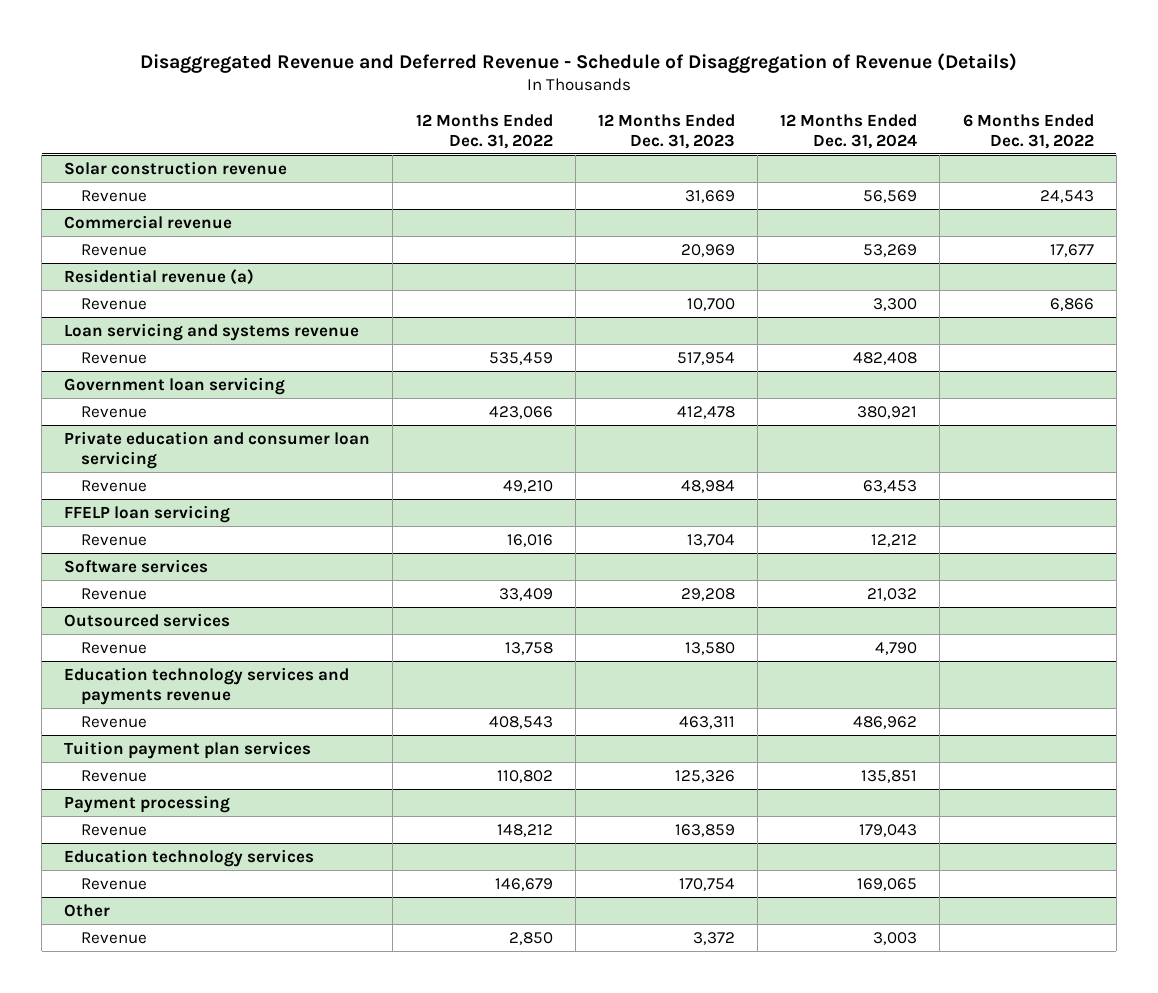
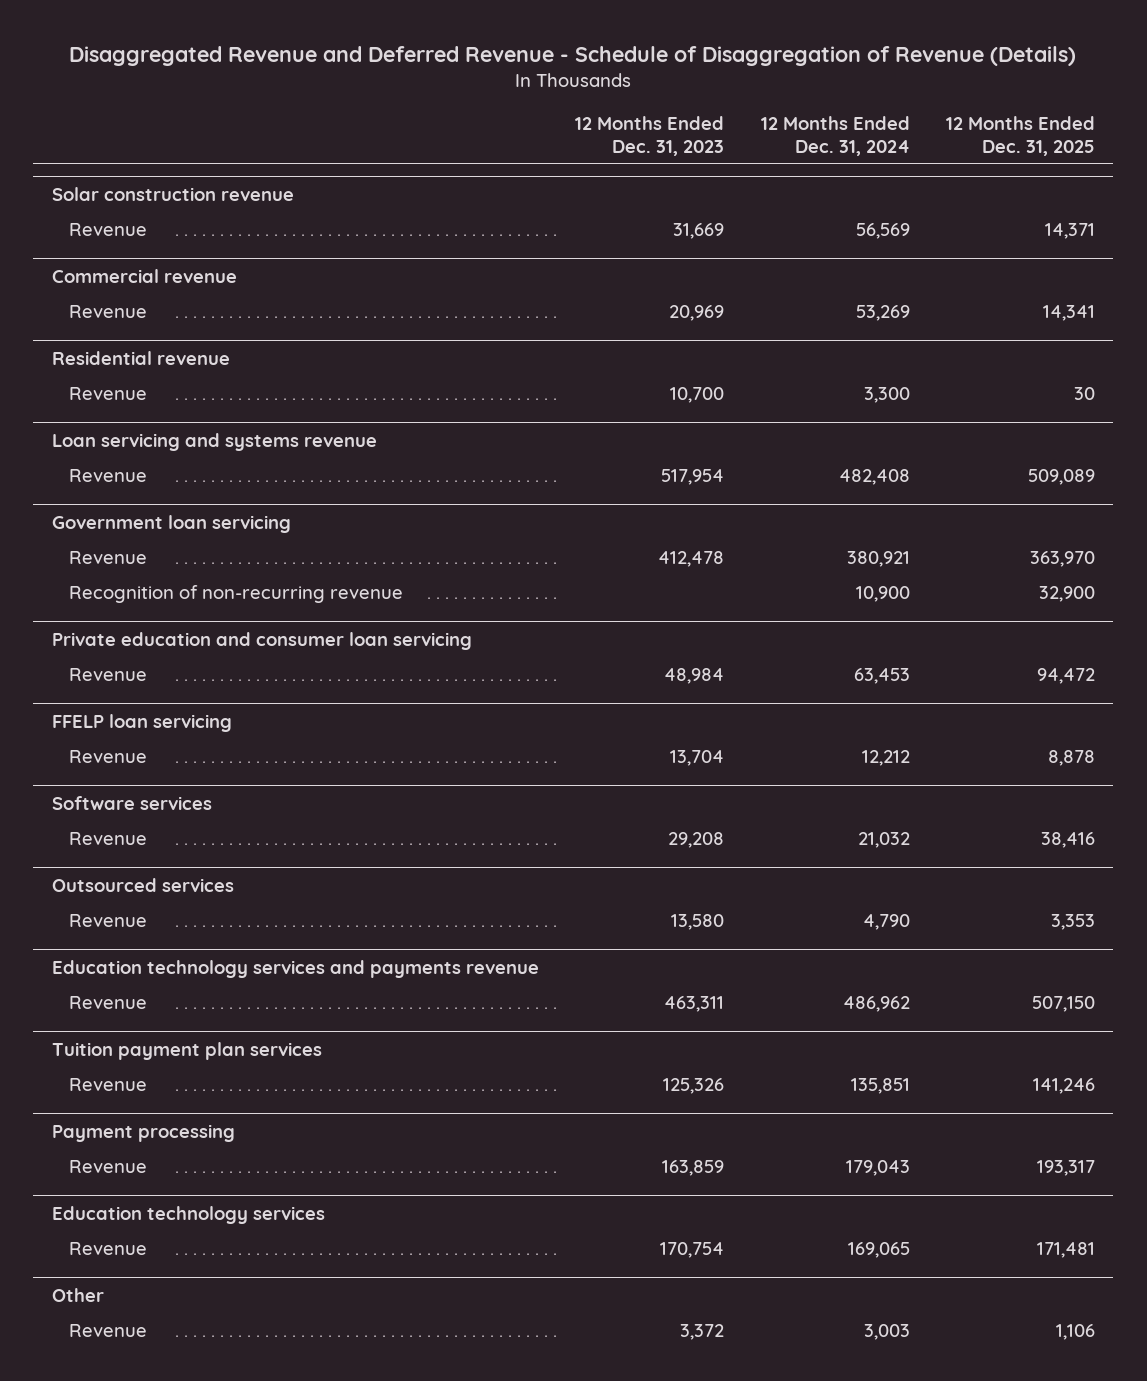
[415,113,553,149] 12 Months Ended Dec. 31, 2022 -> none
[962,113,1094,149] 6 Months Ended Dec. 31, 2022 -> none
none -> [946,115,1096,156] 12 Months Ended Dec. 31, 2025
[64,268,255,285] Residential revenue (a) -> [51,350,230,365] Residential revenue
none -> [69,585,404,604] Recognition of non-recurring revenue

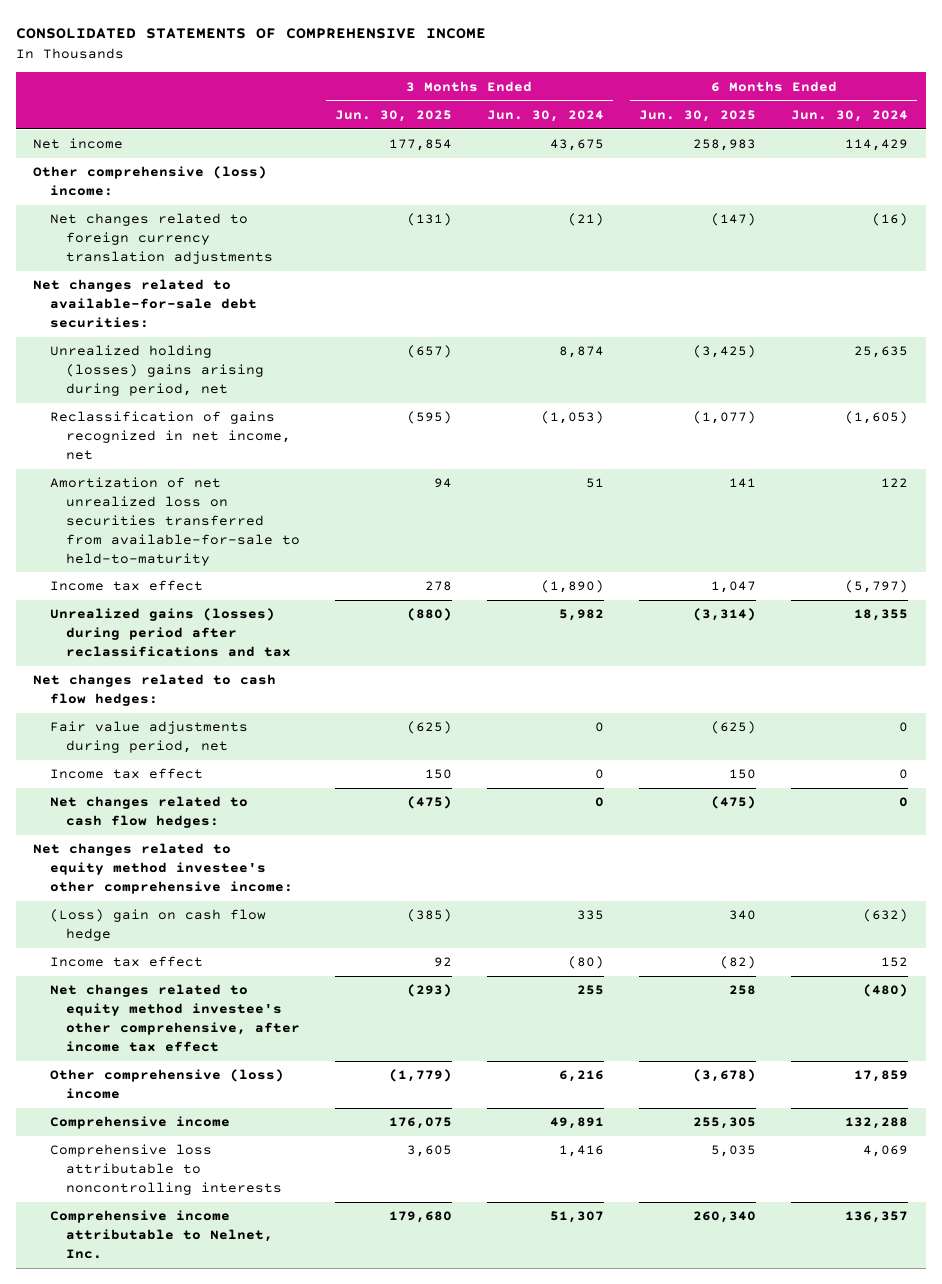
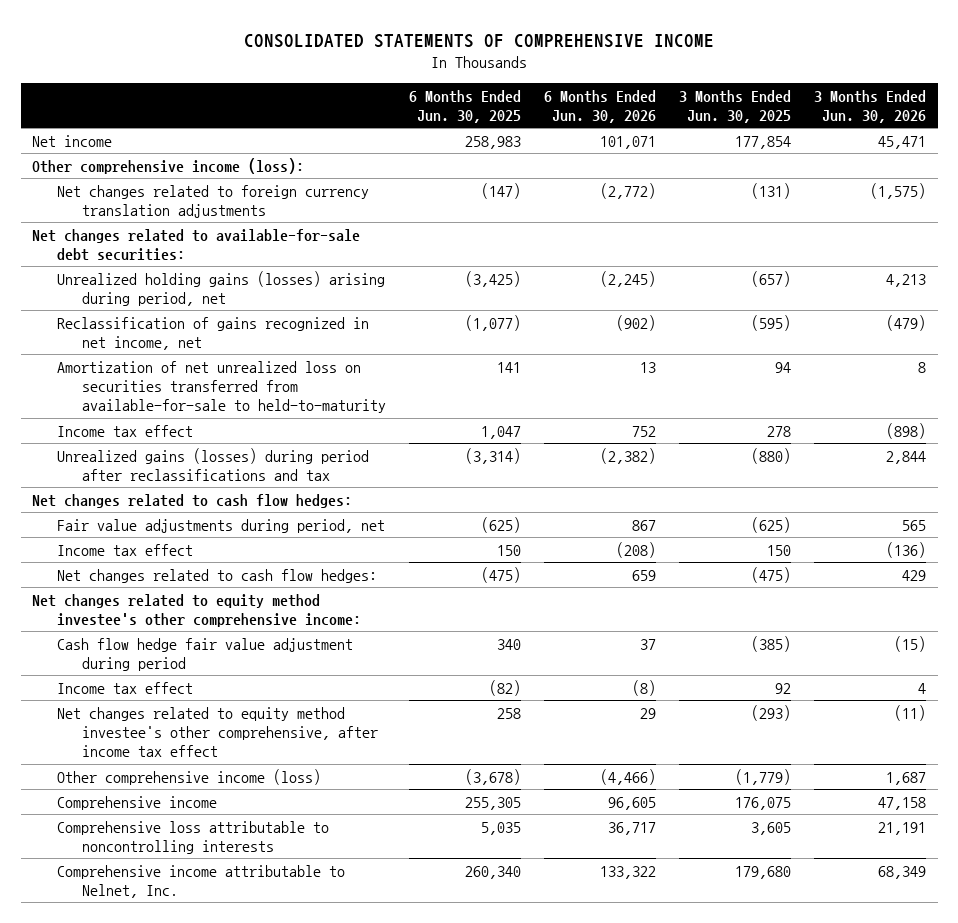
[487,109,605,122] Jun. 30, 2024 -> none
[791,109,909,122] Jun. 30, 2024 -> none
none -> [544,89,657,123] 6 Months Ended Jun. 30, 2026
none -> [814,89,927,123] 3 Months Ended Jun. 30, 2026
[33,166,268,197] Other comprehensive (loss) income: -> [32,157,305,174] Other comprehensive income (loss):
[49,345,264,397] Unrealized holding (losses) gains arising during period, net -> [57,270,386,306] Unrealized holding gains (losses) arising during period, net
[49,909,266,942] (Loss) gain on cash flow hedge -> [57,637,354,671] Cash flow hedge fair value adjustment during period
[49,1069,284,1100] Other comprehensive (loss) income -> [57,768,322,785] Other comprehensive income (loss)

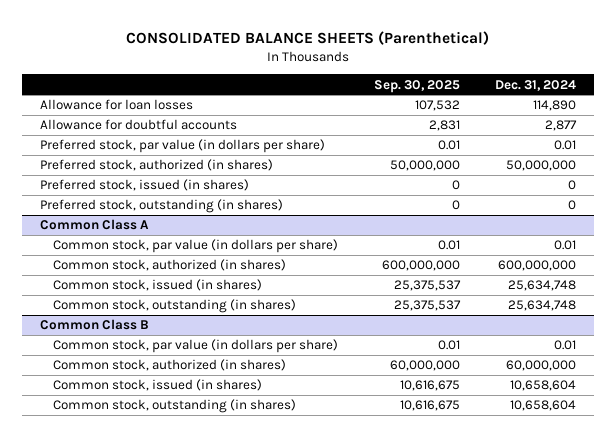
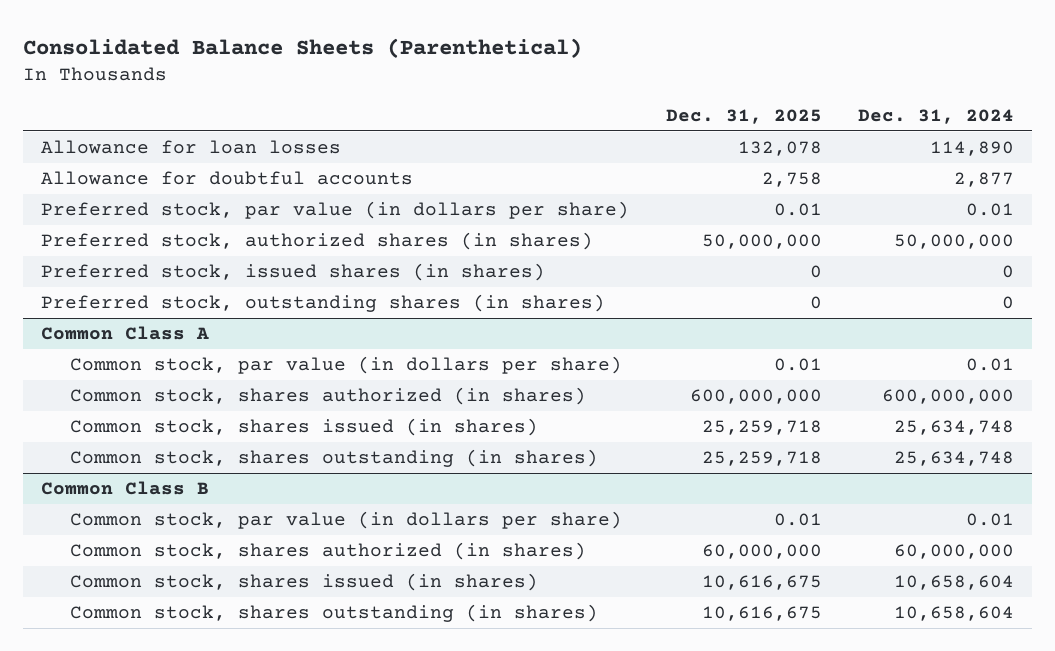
[126,31,490,46] CONSOLIDATED BALANCE SHEETS (Parenthetical) -> [23,37,583,58] Consolidated Balance Sheets (Parenthetical)
[373,79,460,93] Sep. 30, 2025 -> none
none -> [665,108,822,124] Dec. 31, 2025
[40,159,274,172] Preferred stock, authorized (in shares) -> [41,232,594,251] Preferred stock, authorized shares (in shares)
[40,179,250,192] Preferred stock, issued (in shares) -> [41,263,546,282] Preferred stock, issued shares (in shares)
[40,199,284,214] Preferred stock, outstanding (in shares) -> [41,294,606,313] Preferred stock, outstanding shares (in shares)
[52,259,286,272] Common stock, authorized (in shares) -> [69,387,586,406] Common stock, shares authorized (in shares)
[52,279,262,292] Common stock, issued (in shares) -> [69,418,538,437] Common stock, shares issued (in shares)
[52,299,296,314] Common stock, outstanding (in shares) -> [69,449,598,468] Common stock, shares outstanding (in shares)
[52,359,286,372] Common stock, authorized (in shares) -> [69,542,586,561] Common stock, shares authorized (in shares)
[52,379,262,392] Common stock, issued (in shares) -> [69,573,538,592] Common stock, shares issued (in shares)
[52,399,296,414] Common stock, outstanding (in shares) -> [69,604,598,623] Common stock, shares outstanding (in shares)

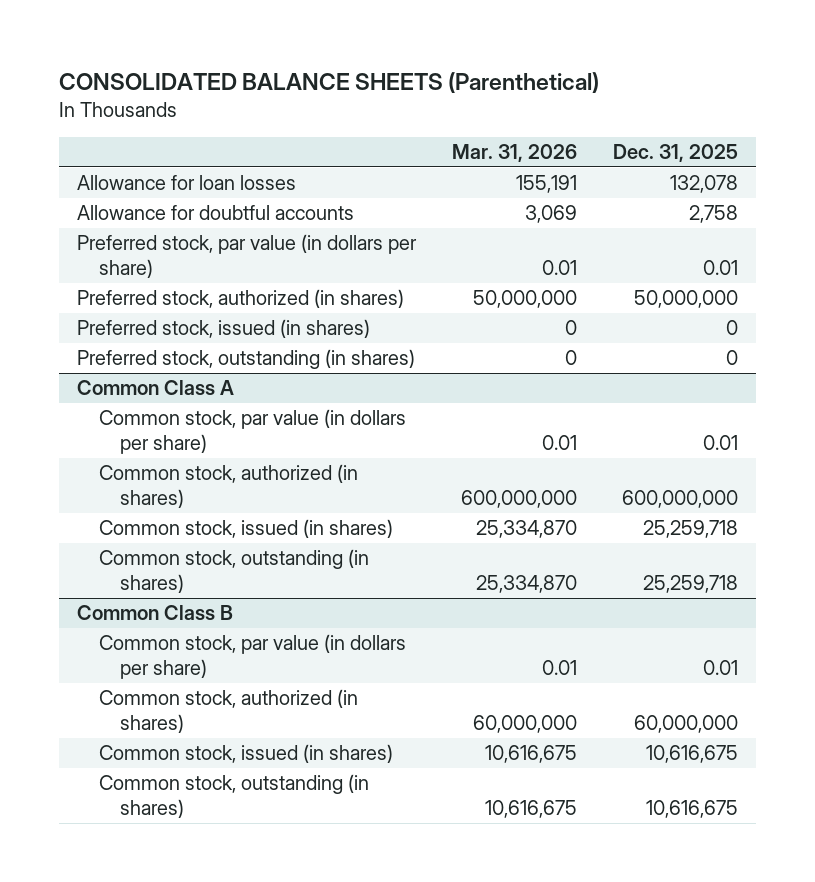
[23,37,583,58] Consolidated Balance Sheets (Parenthetical) -> [58,71,599,93] CONSOLIDATED BALANCE SHEETS (Parenthetical)
[858,108,1015,124] Dec. 31, 2024 -> none
none -> [452,144,578,163] Mar. 31, 2026
[41,232,594,251] Preferred stock, authorized shares (in shares) -> [76,289,404,309] Preferred stock, authorized (in shares)
[41,263,546,282] Preferred stock, issued shares (in shares) -> [76,319,370,339] Preferred stock, issued (in shares)
[41,294,606,313] Preferred stock, outstanding shares (in shares) -> [76,349,415,370] Preferred stock, outstanding (in shares)
[69,387,586,406] Common stock, shares authorized (in shares) -> [98,464,358,509] Common stock, authorized (in shares)
[69,418,538,437] Common stock, shares issued (in shares) -> [98,519,393,539] Common stock, issued (in shares)
[69,449,598,468] Common stock, shares outstanding (in shares) -> [98,549,369,594] Common stock, outstanding (in shares)
[69,542,586,561] Common stock, shares authorized (in shares) -> [98,689,358,734] Common stock, authorized (in shares)
[69,573,538,592] Common stock, shares issued (in shares) -> [98,744,393,764] Common stock, issued (in shares)
[69,604,598,623] Common stock, shares outstanding (in shares) -> [98,774,369,819] Common stock, outstanding (in shares)

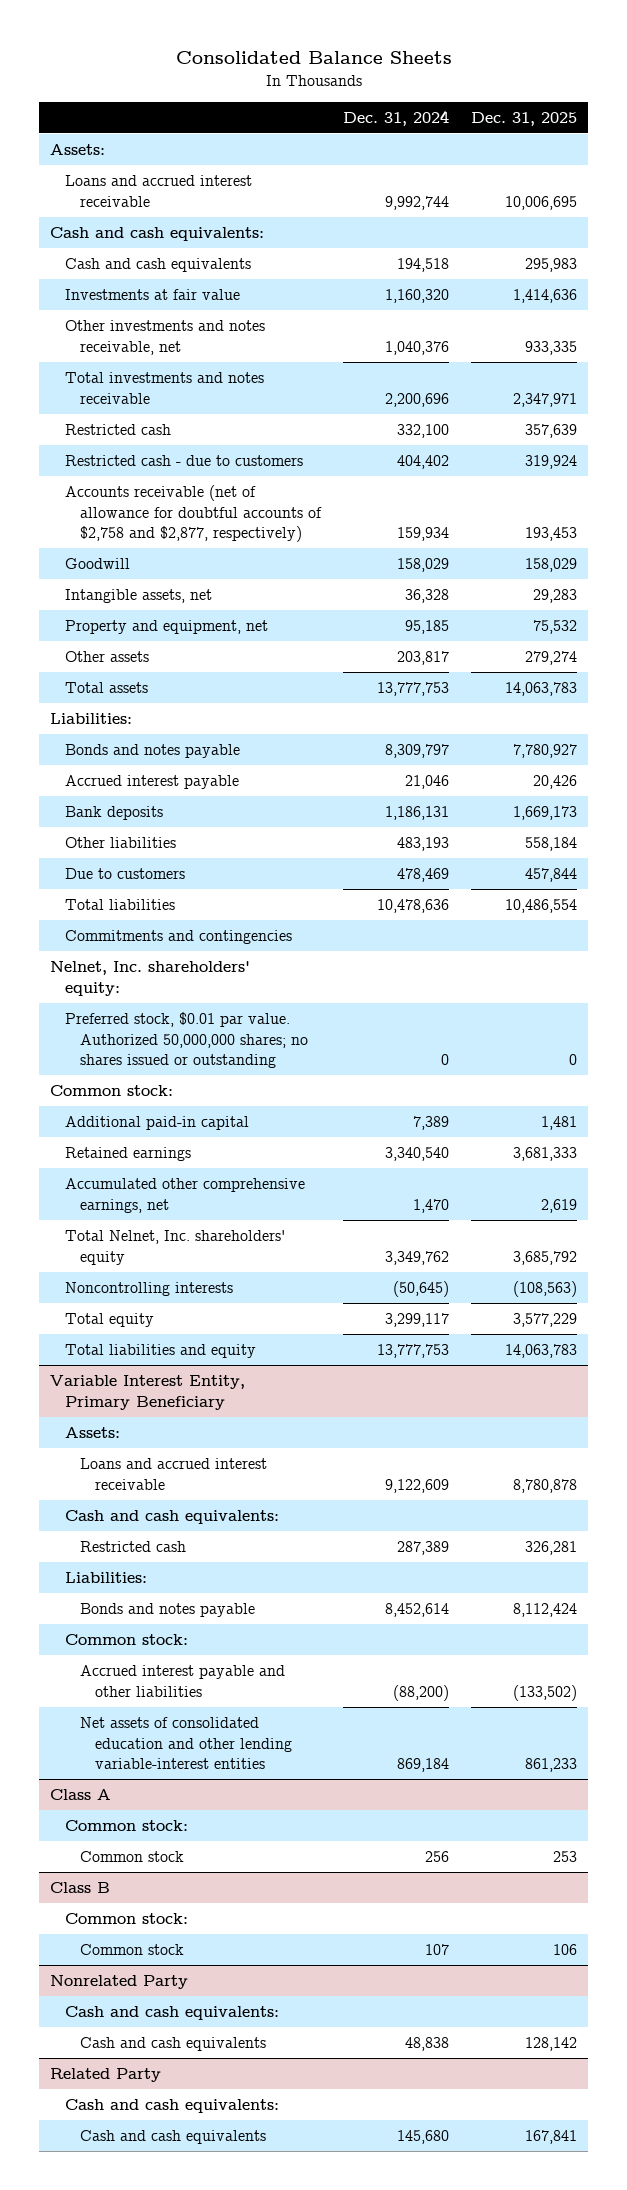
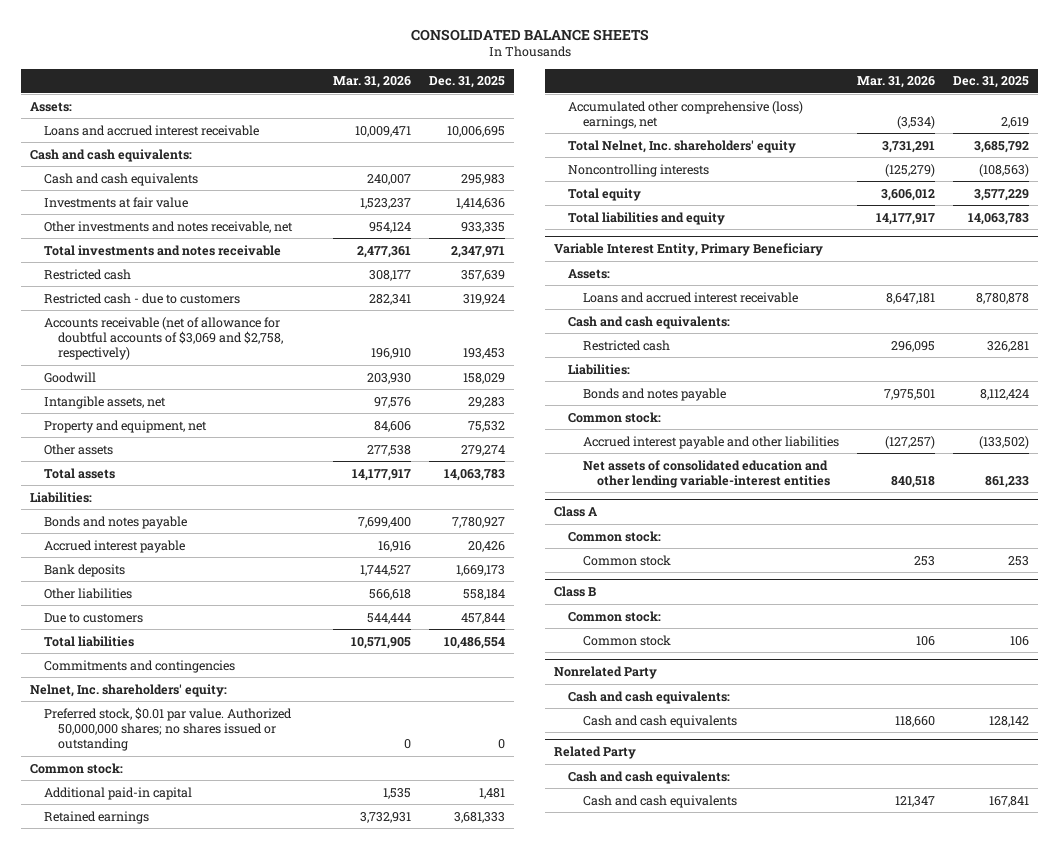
[175,50,452,64] Consolidated Balance Sheets -> [410,28,649,41] CONSOLIDATED BALANCE SHEETS
[342,110,449,127] Dec. 31, 2024 -> none
none -> [332,76,411,89] Mar. 31, 2026
[64,485,322,543] Accounts receivable (net of allowance for doubtful accounts of $2,758 and $2,877, respectively) -> [44,316,284,360] Accounts receivable (net of allowance for doubtful accounts of $3,069 and $2,758, respectively)
[64,1178,305,1213] Accumulated other comprehensive earnings, net -> [568,100,804,129] Accumulated other comprehensive (loss) earnings, net

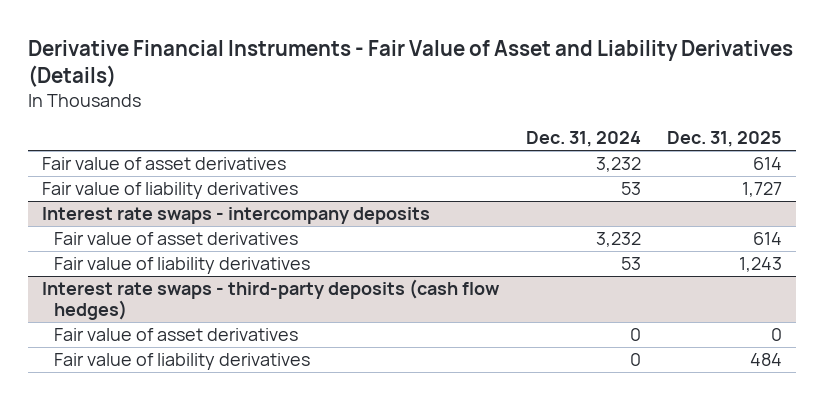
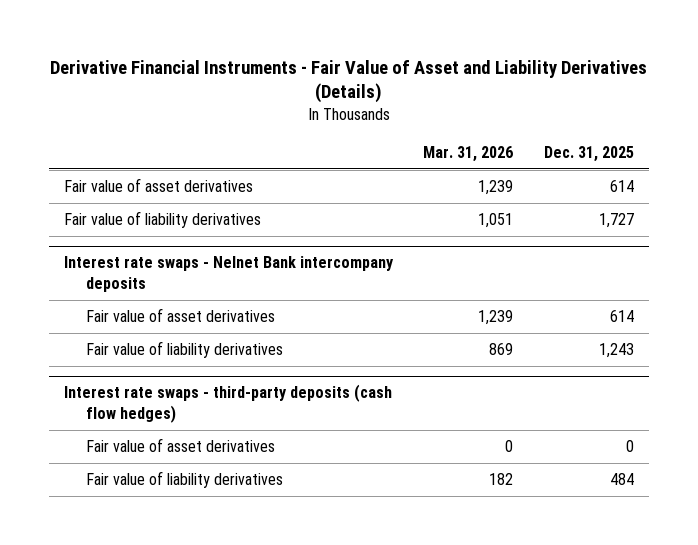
[525,131,641,148] Dec. 31, 2024 -> none
none -> [423,146,514,163] Mar. 31, 2026
[41,207,430,225] Interest rate swaps - intercompany deposits -> [64,256,395,292] Interest rate swaps - Nelnet Bank intercompany deposits

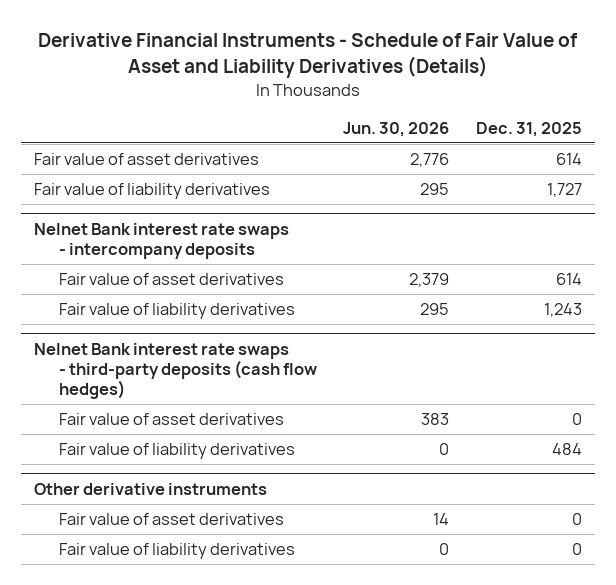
[49,59,647,104] Derivative Financial Instruments - Fair Value of Asset and Liability Derivatives (Details) -> [38,33,578,79] Derivative Financial Instruments - Schedule of Fair Value of Asset and Liability Derivatives (Details)
[423,146,514,163] Mar. 31, 2026 -> none
none -> [343,121,450,137] Jun. 30, 2026
[64,256,395,292] Interest rate swaps - Nelnet Bank intercompany deposits -> [34,223,290,259] Nelnet Bank interest rate swaps - intercompany deposits
[64,384,393,423] Interest rate swaps - third-party deposits (cash flow hedges) -> [34,343,317,399] Nelnet Bank interest rate swaps - third-party deposits (cash flow hedges)
none -> [34,483,268,496] Other derivative instruments
none -> [58,513,284,526] Fair value of asset derivatives
none -> [58,543,295,560] Fair value of liability derivatives

